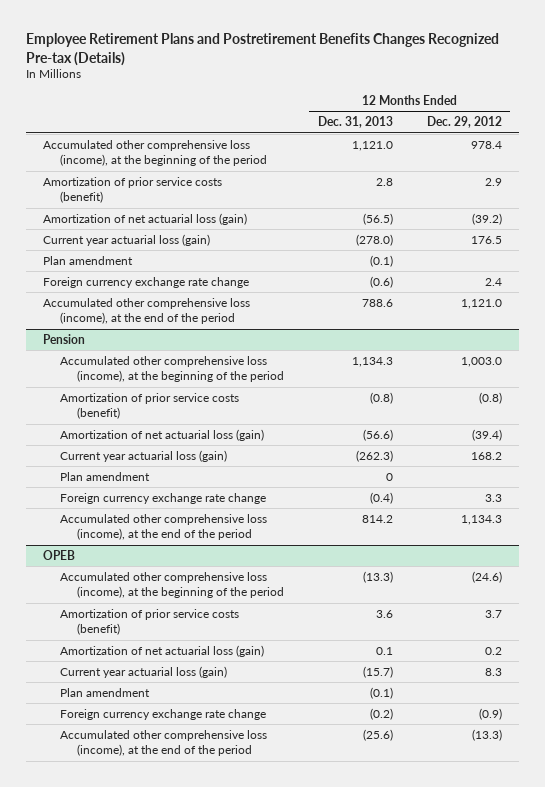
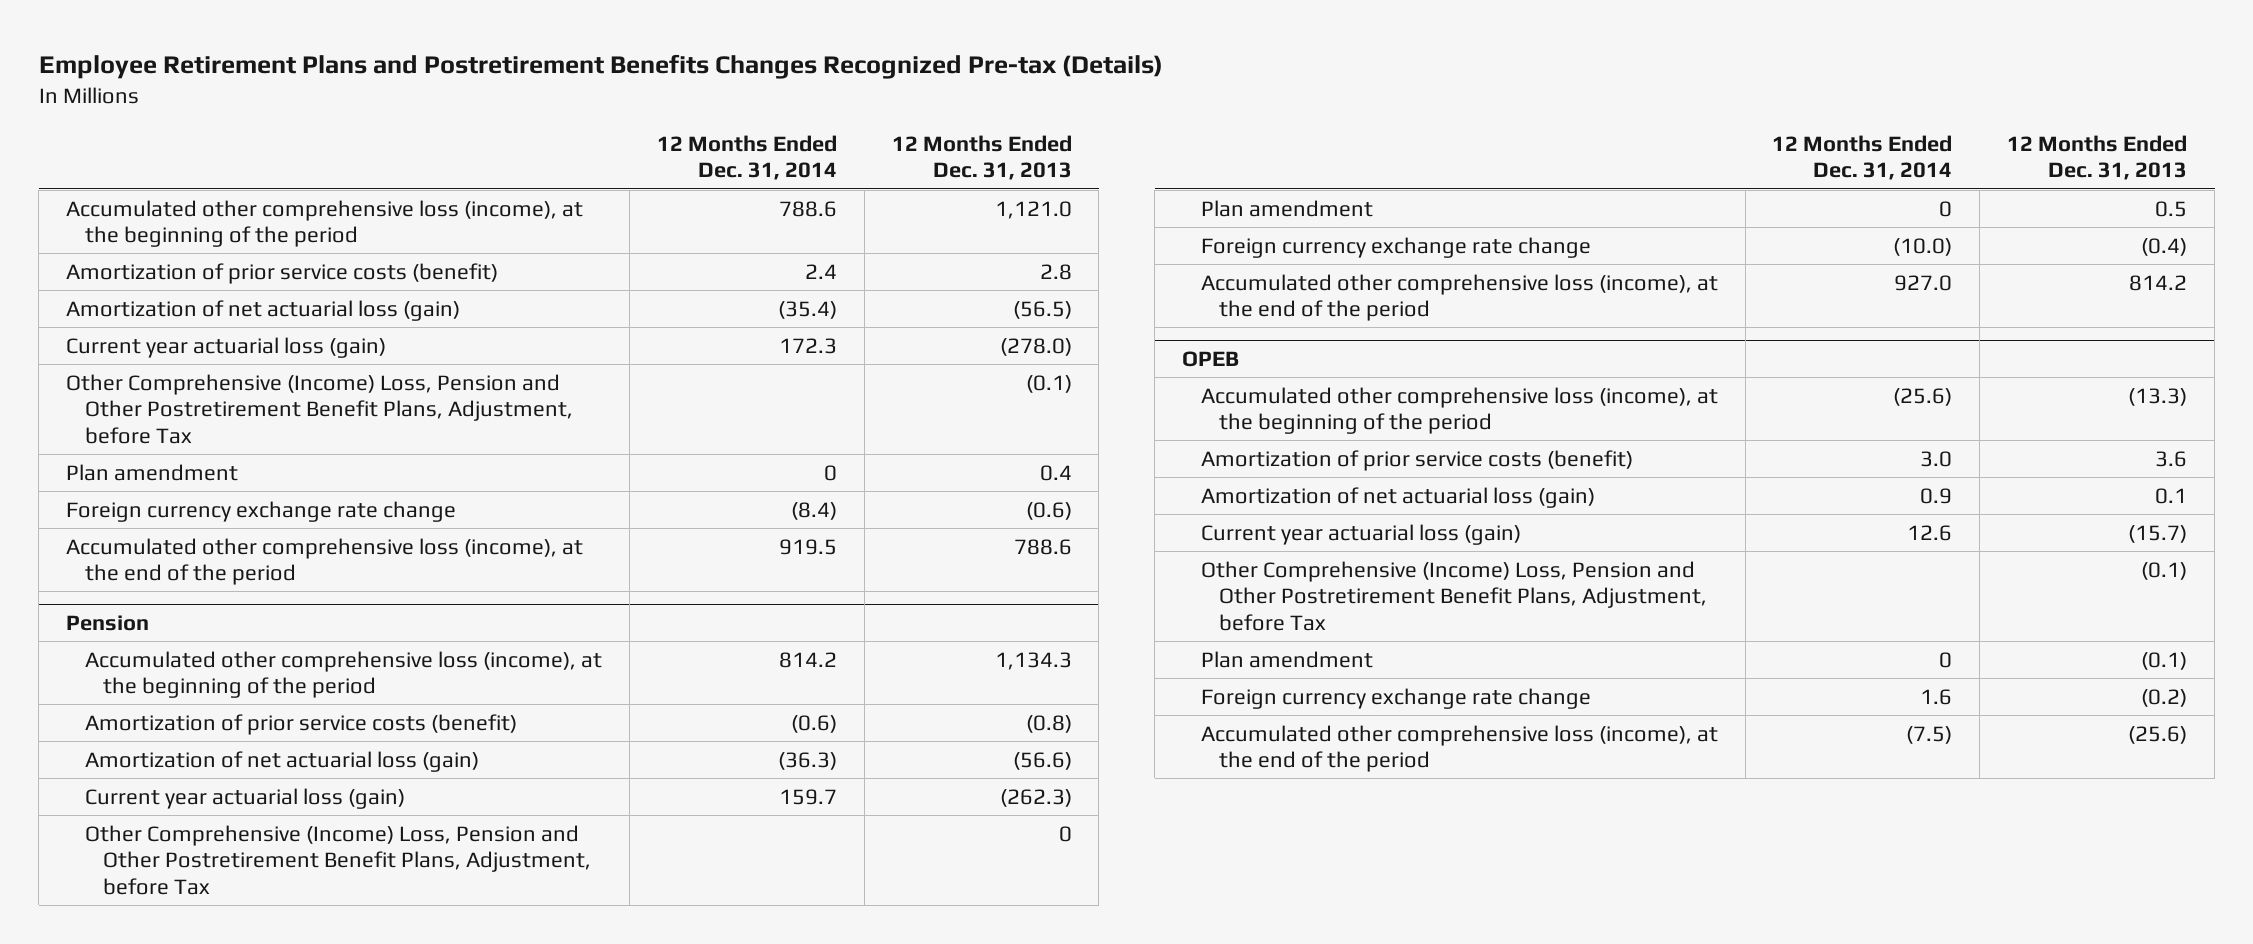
[426,116,502,129] Dec. 29, 2012 -> none
none -> [656,134,837,181] 12 Months Ended Dec. 31, 2014
none -> [66,373,573,444] Other Comprehensive (Income) Loss, Pension and Other Postretirement Benefit Plans, Adjustment, before Tax
[369,254,393,267] (0.1) -> [1039,464,1072,481] 0.4
none -> [84,824,592,895] Other Comprehensive (Income) Loss, Pension and Other Postretirement Benefit Plans, Adjustment, before Tax
[385,472,393,481] 0 -> [2155,200,2188,217] 0.5
none -> [1200,560,1708,631] Other Comprehensive (Income) Loss, Pension and Other Postretirement Benefit Plans, Adjustment, before Tax

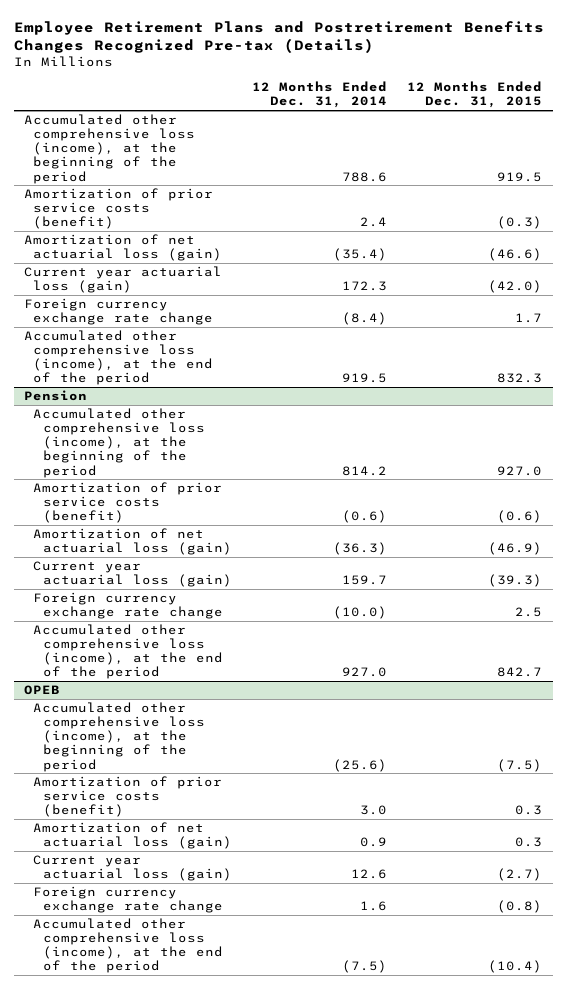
[891,134,1072,181] 12 Months Ended Dec. 31, 2013 -> none
none -> [407,81,543,109] 12 Months Ended Dec. 31, 2015
[66,373,573,444] Other Comprehensive (Income) Loss, Pension and Other Postretirement Benefit Plans, Adjustment, before Tax -> none
[66,463,239,481] Plan amendment -> none
[84,824,592,895] Other Comprehensive (Income) Loss, Pension and Other Postretirement Benefit Plans, Adjustment, before Tax -> none
[1200,199,1373,217] Plan amendment -> none
[1200,560,1708,631] Other Comprehensive (Income) Loss, Pension and Other Postretirement Benefit Plans, Adjustment, before Tax -> none
[1200,650,1373,668] Plan amendment -> none

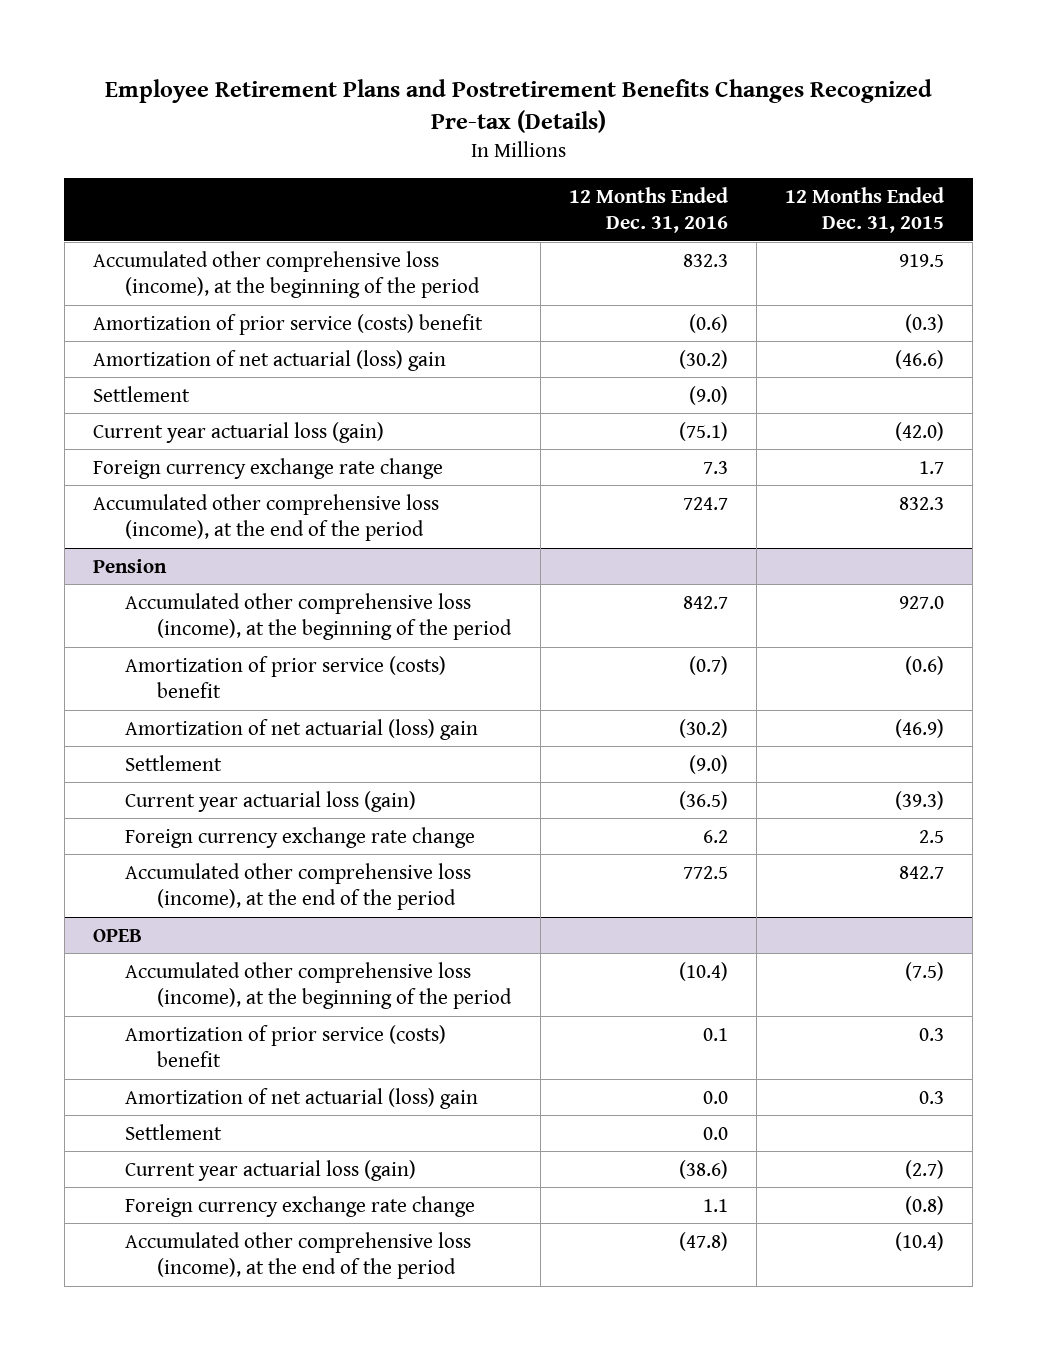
[252,81,388,109] 12 Months Ended Dec. 31, 2014 -> none
none -> [568,186,728,234] 12 Months Ended Dec. 31, 2016
[23,187,213,230] Amortization of prior service costs (benefit) -> [92,313,483,335] Amortization of prior service (costs) benefit
[23,233,223,262] Amortization of net actuarial loss (gain) -> [92,349,446,371] Amortization of net actuarial (loss) gain
none -> [92,385,190,402] Settlement
[33,481,223,524] Amortization of prior service costs (benefit) -> [125,655,447,699] Amortization of prior service (costs) benefit
[33,527,232,556] Amortization of net actuarial loss (gain) -> [125,718,479,740] Amortization of net actuarial (loss) gain
none -> [125,754,223,771] Settlement
[33,775,223,818] Amortization of prior service costs (benefit) -> [125,1024,447,1068] Amortization of prior service (costs) benefit
[33,821,232,850] Amortization of net actuarial loss (gain) -> [125,1087,479,1109] Amortization of net actuarial (loss) gain
none -> [125,1123,223,1140] Settlement

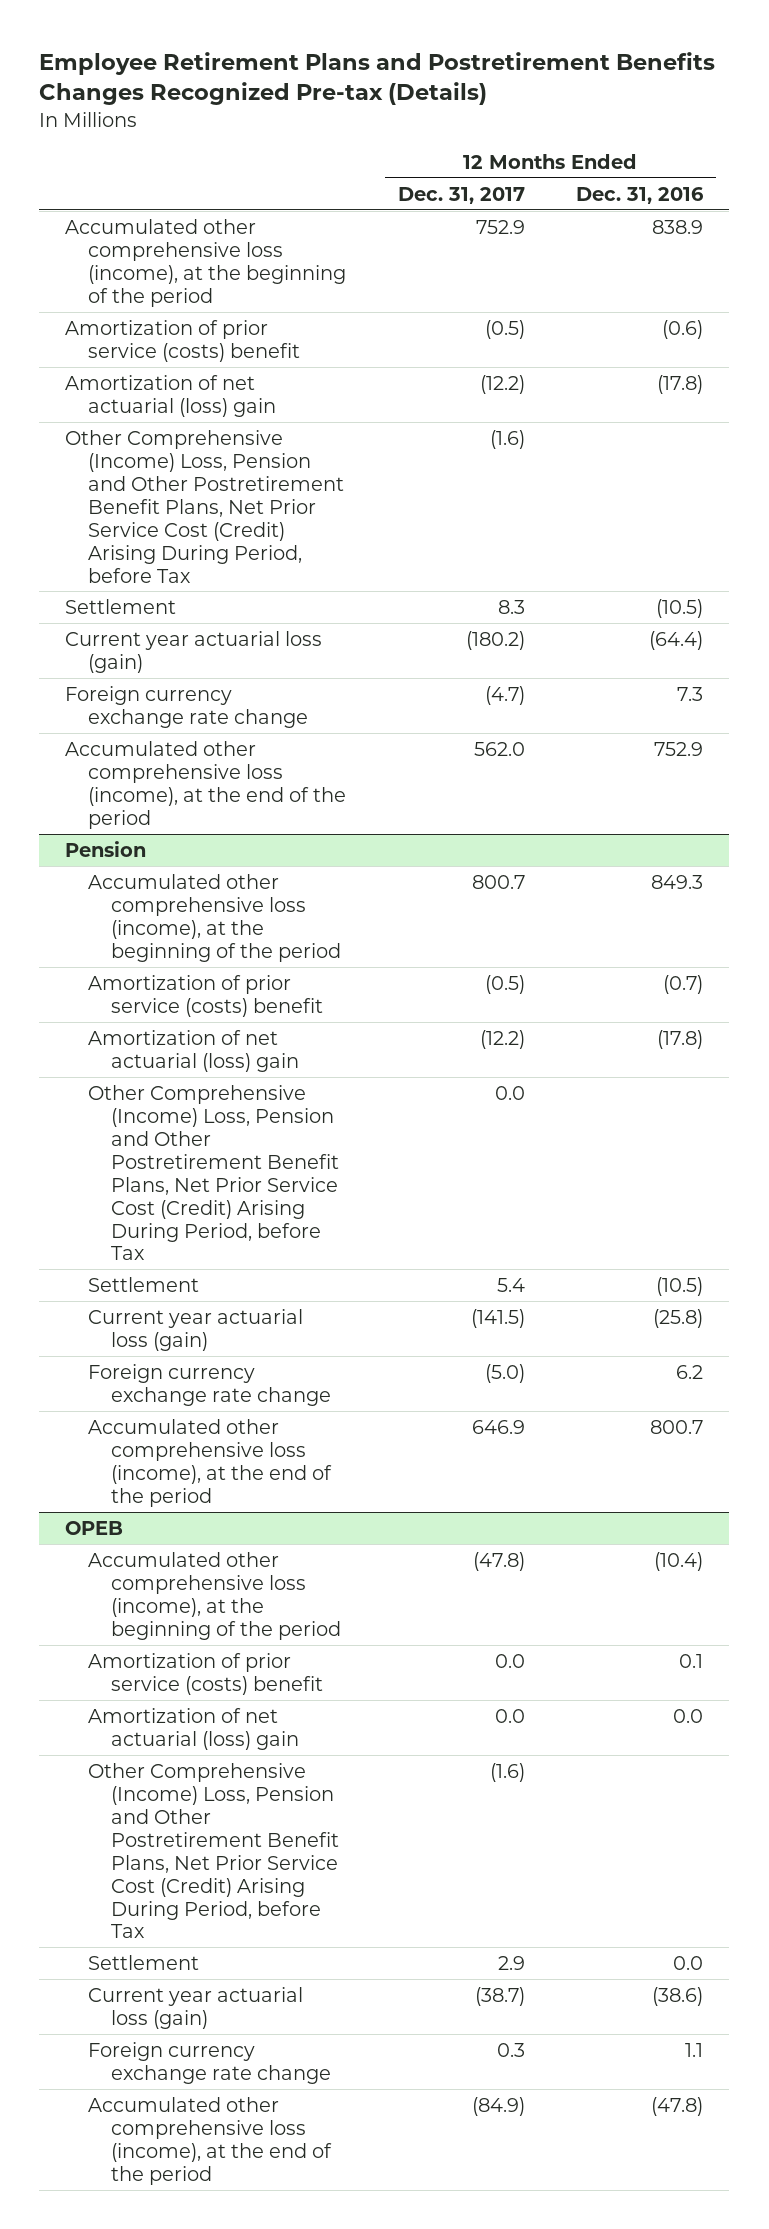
[785,186,945,234] 12 Months Ended Dec. 31, 2015 -> none
none -> [397,186,525,204] Dec. 31, 2017
[682,253,728,267] 832.3 -> [652,219,704,234] 838.9
[678,349,728,369] (30.2) -> [657,374,704,394] (17.8)
none -> [65,429,344,583] Other Comprehensive (Income) Loss, Pension and Other Postretirement Benefit Plans, Net Prior Service Cost (Credit) Arising During Period, before Tax
[688,385,728,405] (9.0) -> [656,598,704,618] (10.5)
[678,421,728,441] (75.1) -> [649,630,704,650] (64.4)
[682,496,728,510] 724.7 -> [654,741,704,756] 752.9
[682,595,728,609] 842.7 -> [651,874,704,889] 849.3
[678,718,728,738] (30.2) -> [657,1029,704,1049] (17.8)
none -> [87,1084,339,1261] Other Comprehensive (Income) Loss, Pension and Other Postretirement Benefit Plans, Net Prior Service Cost (Credit) Arising During Period, before Tax
[688,754,728,774] (9.0) -> [656,1276,704,1296] (10.5)
[678,790,728,810] (36.5) -> [653,1308,704,1328] (25.8)
[682,865,728,879] 772.5 -> [650,1419,704,1434] 800.7
none -> [87,1762,339,1939] Other Comprehensive (Income) Loss, Pension and Other Postretirement Benefit Plans, Net Prior Service Cost (Credit) Arising During Period, before Tax

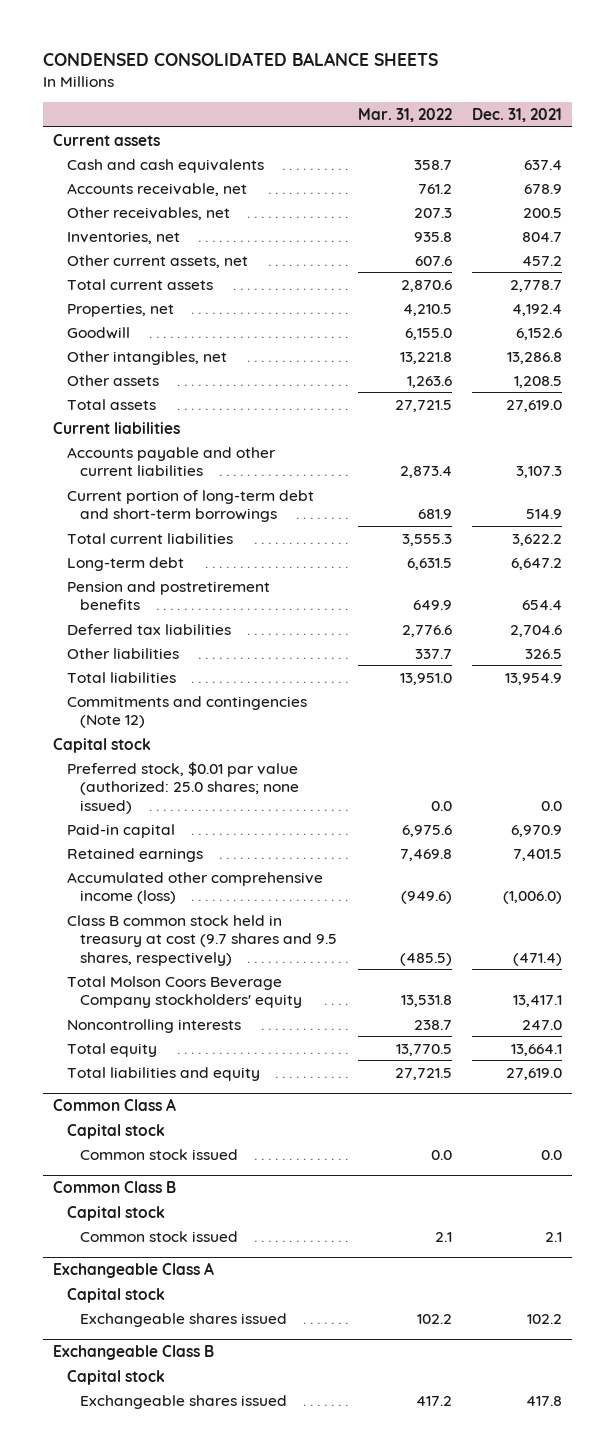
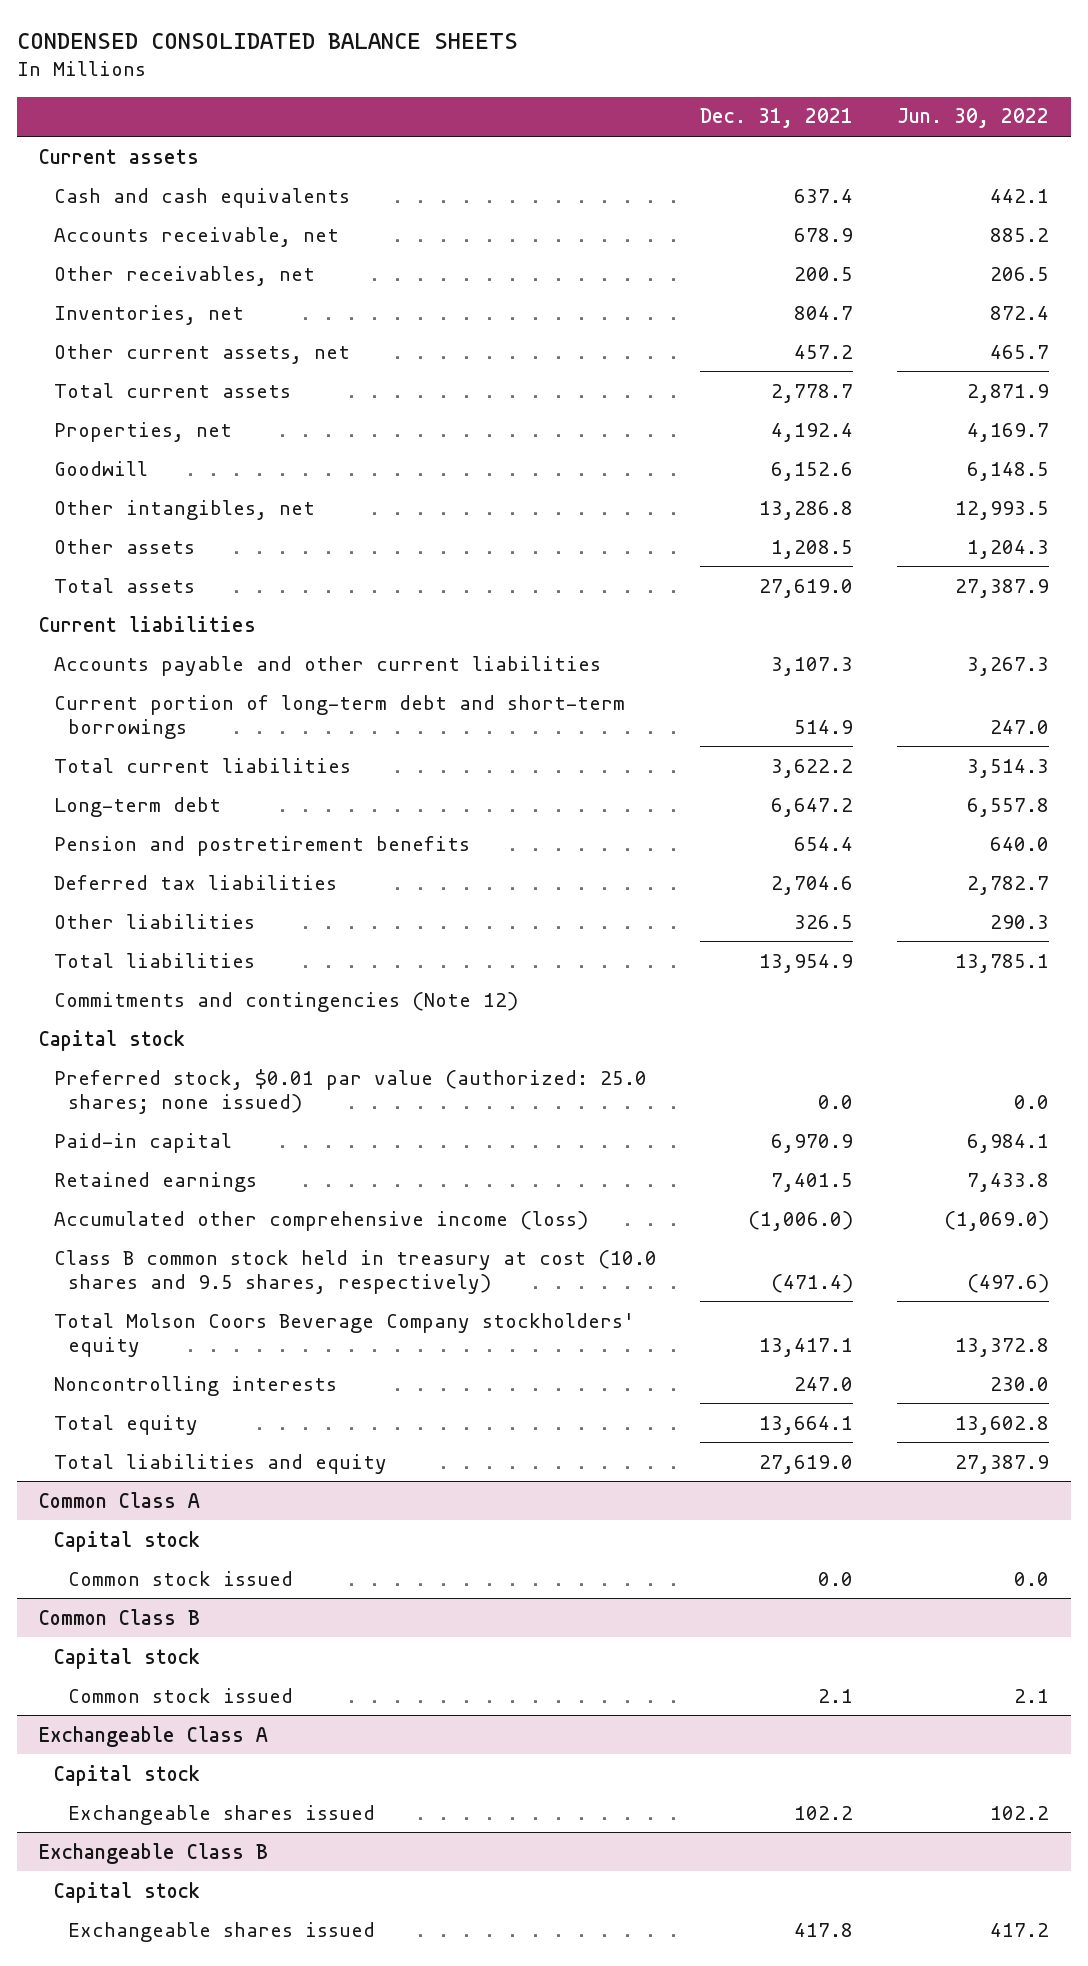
[357,107,452,122] Mar. 31, 2022 -> none
none -> [897,108,1050,129] Jun. 30, 2022
[66,914,338,966] Class B common stock held in treasury at cost (9.7 shares and 9.5 shares, respectively) -> [53,1249,657,1294] Class B common stock held in treasury at cost (10.0 shares and 9.5 shares, respectively)

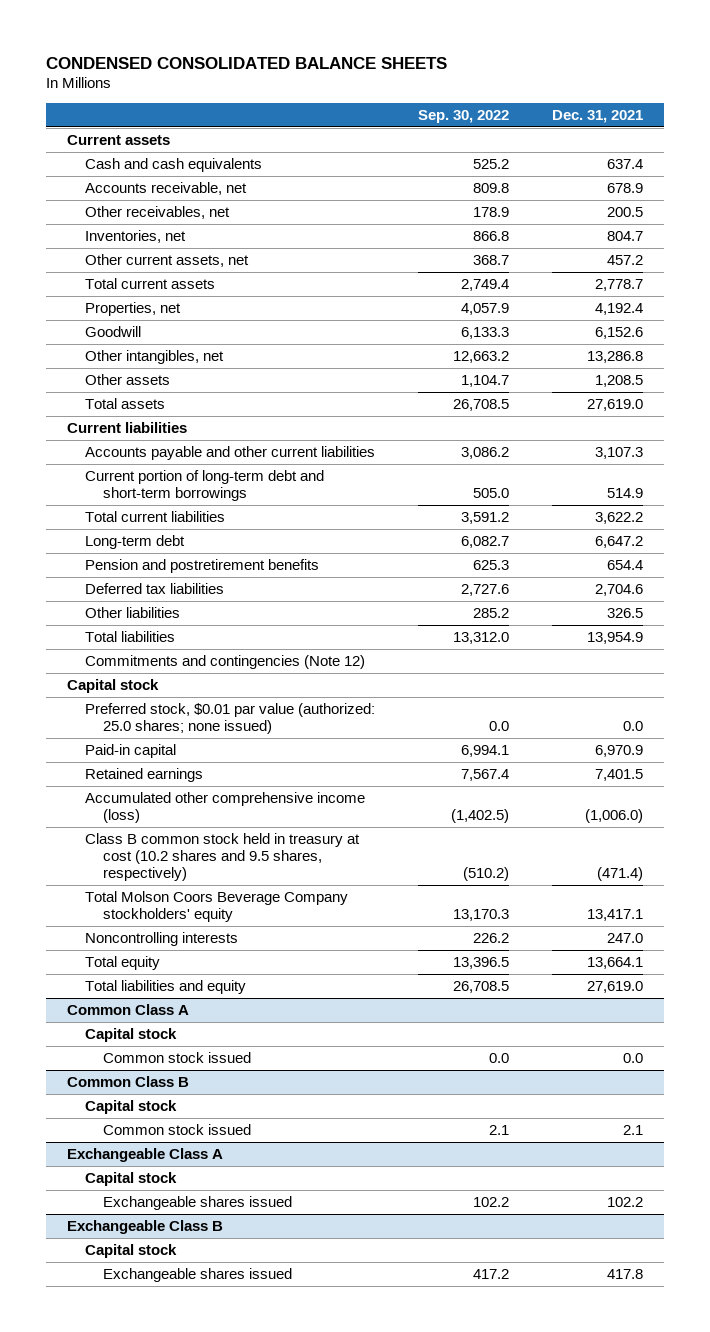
[897,108,1050,129] Jun. 30, 2022 -> none
none -> [418,110,510,124] Sep. 30, 2022
[53,1249,657,1294] Class B common stock held in treasury at cost (10.0 shares and 9.5 shares, respectively) -> [85,832,361,882] Class B common stock held in treasury at cost (10.2 shares and 9.5 shares, respectively)

